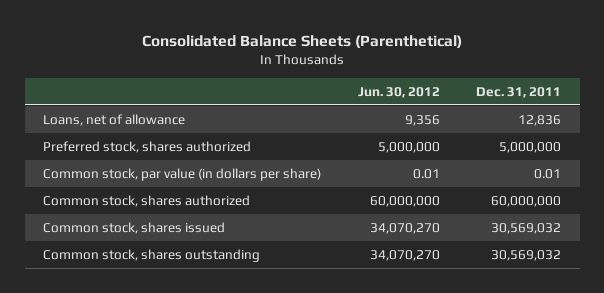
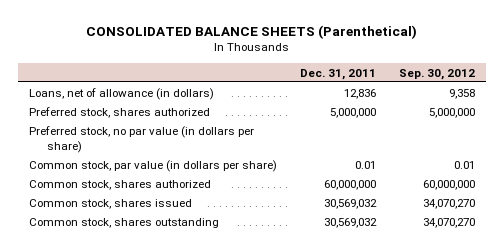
[142,34,463,48] Consolidated Balance Sheets (Parenthetical) -> [85,24,417,39] CONSOLIDATED BALANCE SHEETS (Parenthetical)
[357,86,440,98] Jun. 30, 2012 -> none
none -> [398,68,475,80] Sep. 30, 2012
[42,113,185,126] Loans, net of allowance -> [29,87,215,100] Loans, net of allowance (in dollars)
none -> [29,125,255,153] Preferred stock, no par value (in dollars per share)

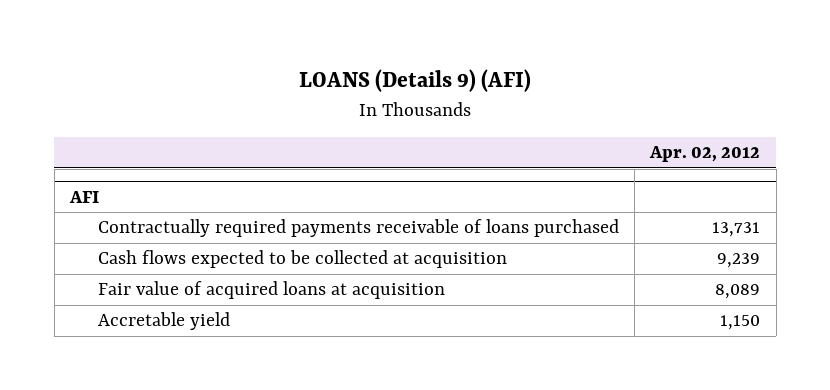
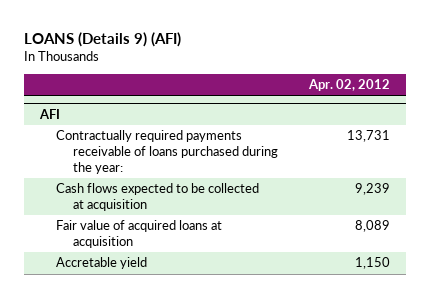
[97,219,619,238] Contractually required payments receivable of loans purchased -> [56,130,278,174] Contractually required payments receivable of loans purchased during the year:

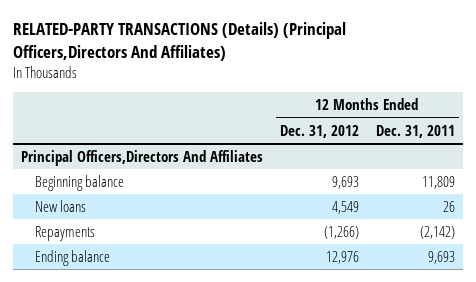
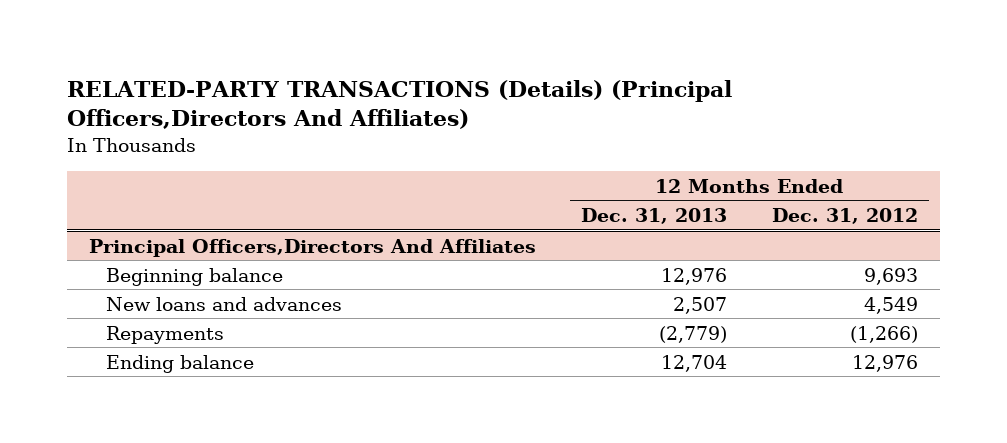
[375,124,455,138] Dec. 31, 2011 -> none
none -> [580,208,727,225] Dec. 31, 2013
[34,199,86,212] New loans -> [105,296,342,311] New loans and advances

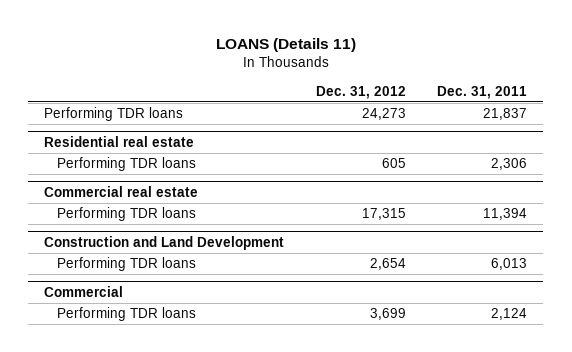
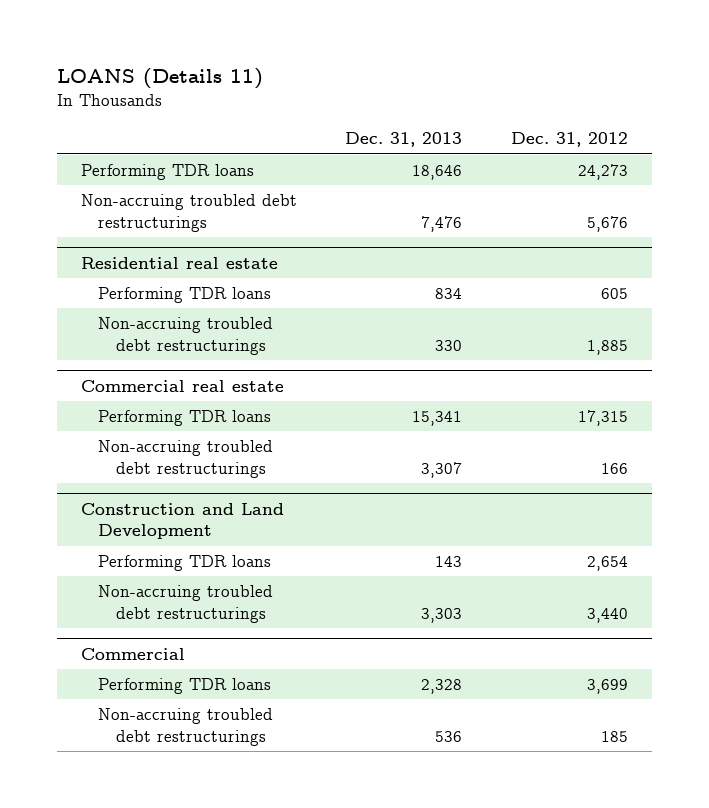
[437,85,528,99] Dec. 31, 2011 -> none
none -> [345,132,463,148] Dec. 31, 2013
none -> [81,194,298,232] Non-accruing troubled debt restructurings
none -> [98,317,274,355] Non-accruing troubled debt restructurings
none -> [98,440,274,478] Non-accruing troubled debt restructurings
none -> [98,585,274,623] Non-accruing troubled debt restructurings
none -> [98,708,274,746] Non-accruing troubled debt restructurings

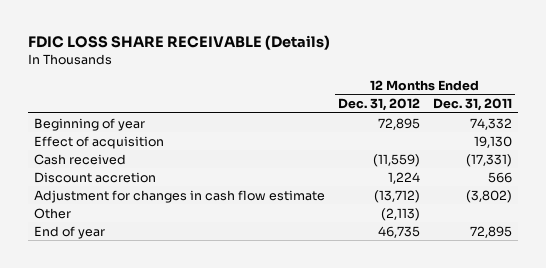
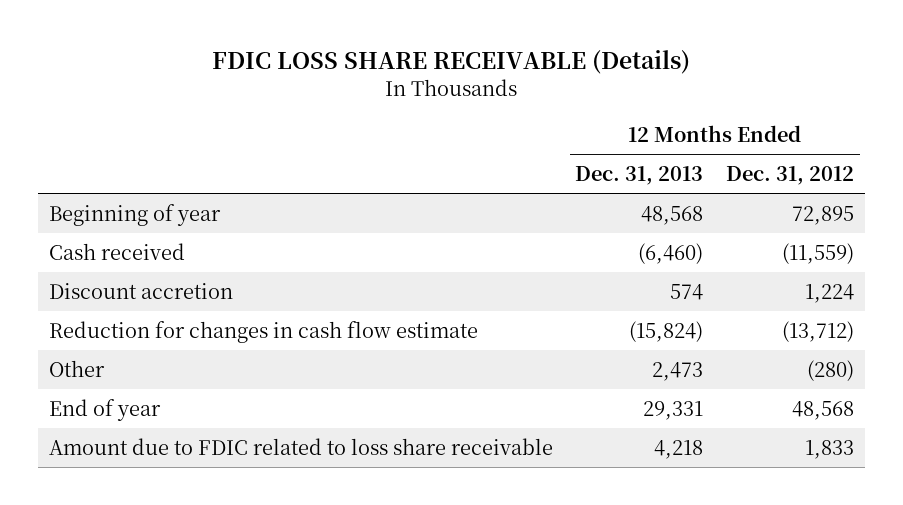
[432,98,512,112] Dec. 31, 2011 -> none
none -> [575,166,704,186] Dec. 31, 2013
[33,135,164,149] Effect of acquisition -> none
[33,189,325,203] Adjustment for changes in cash flow estimate -> [48,320,478,343] Reduction for changes in cash flow estimate
[380,207,420,221] (2,113) -> [806,359,854,381] (280)
[377,225,420,238] 46,735 -> [791,400,854,420] 48,568
none -> [48,437,553,455] Amount due to FDIC related to loss share receivable

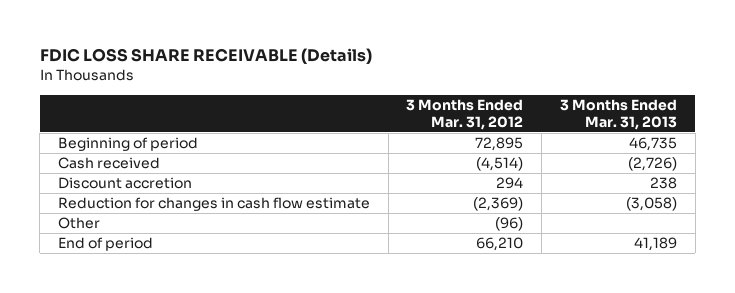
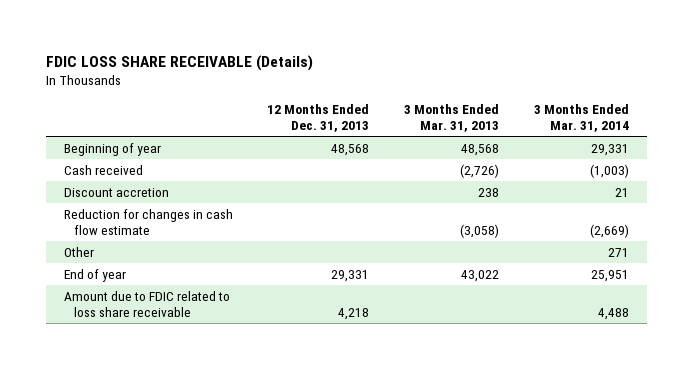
[406,98,524,130] 3 Months Ended Mar. 31, 2012 -> none
none -> [267,103,370,133] 12 Months Ended Dec. 31, 2013
none -> [534,103,630,133] 3 Months Ended Mar. 31, 2014
[57,137,198,152] Beginning of period -> [63,142,161,156] Beginning of year
[629,137,678,152] 46,735 -> [461,143,500,156] 48,568
[57,237,153,252] End of period -> [63,268,126,282] End of year
[634,237,678,252] 41,189 -> [461,269,500,282] 43,022
none -> [63,290,230,317] Amount due to FDIC related to loss share receivable

